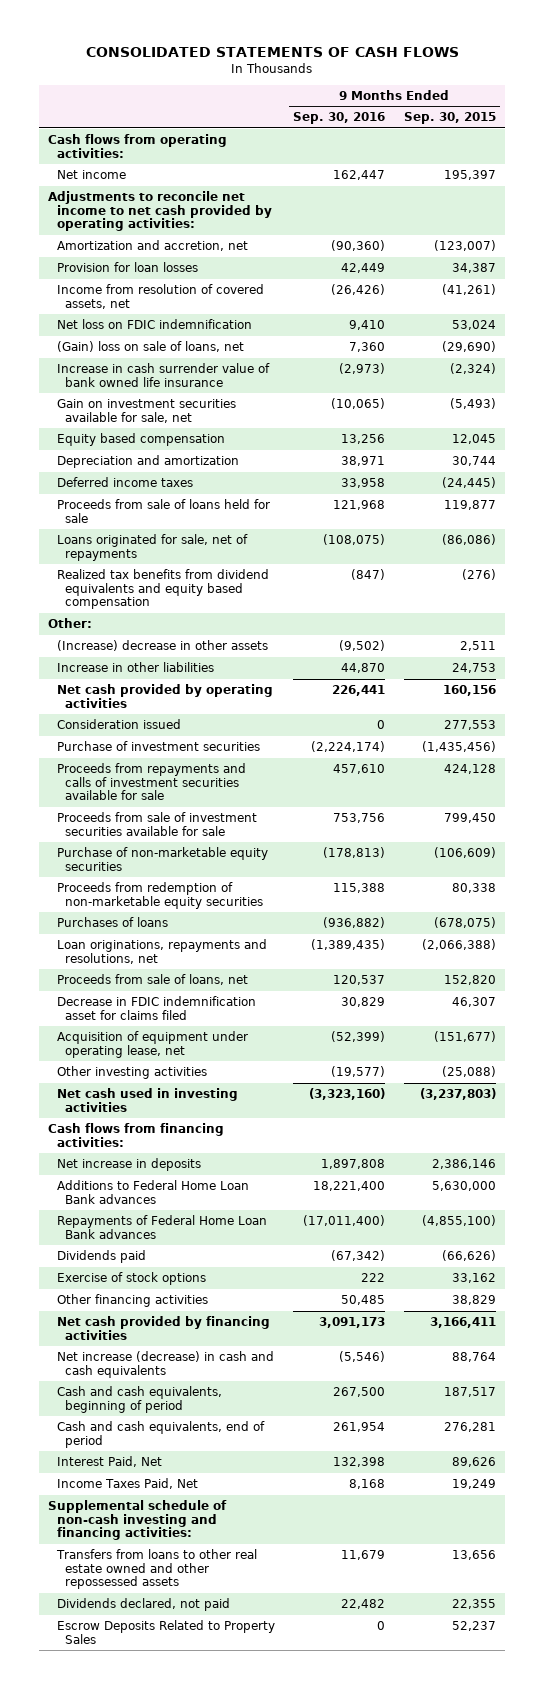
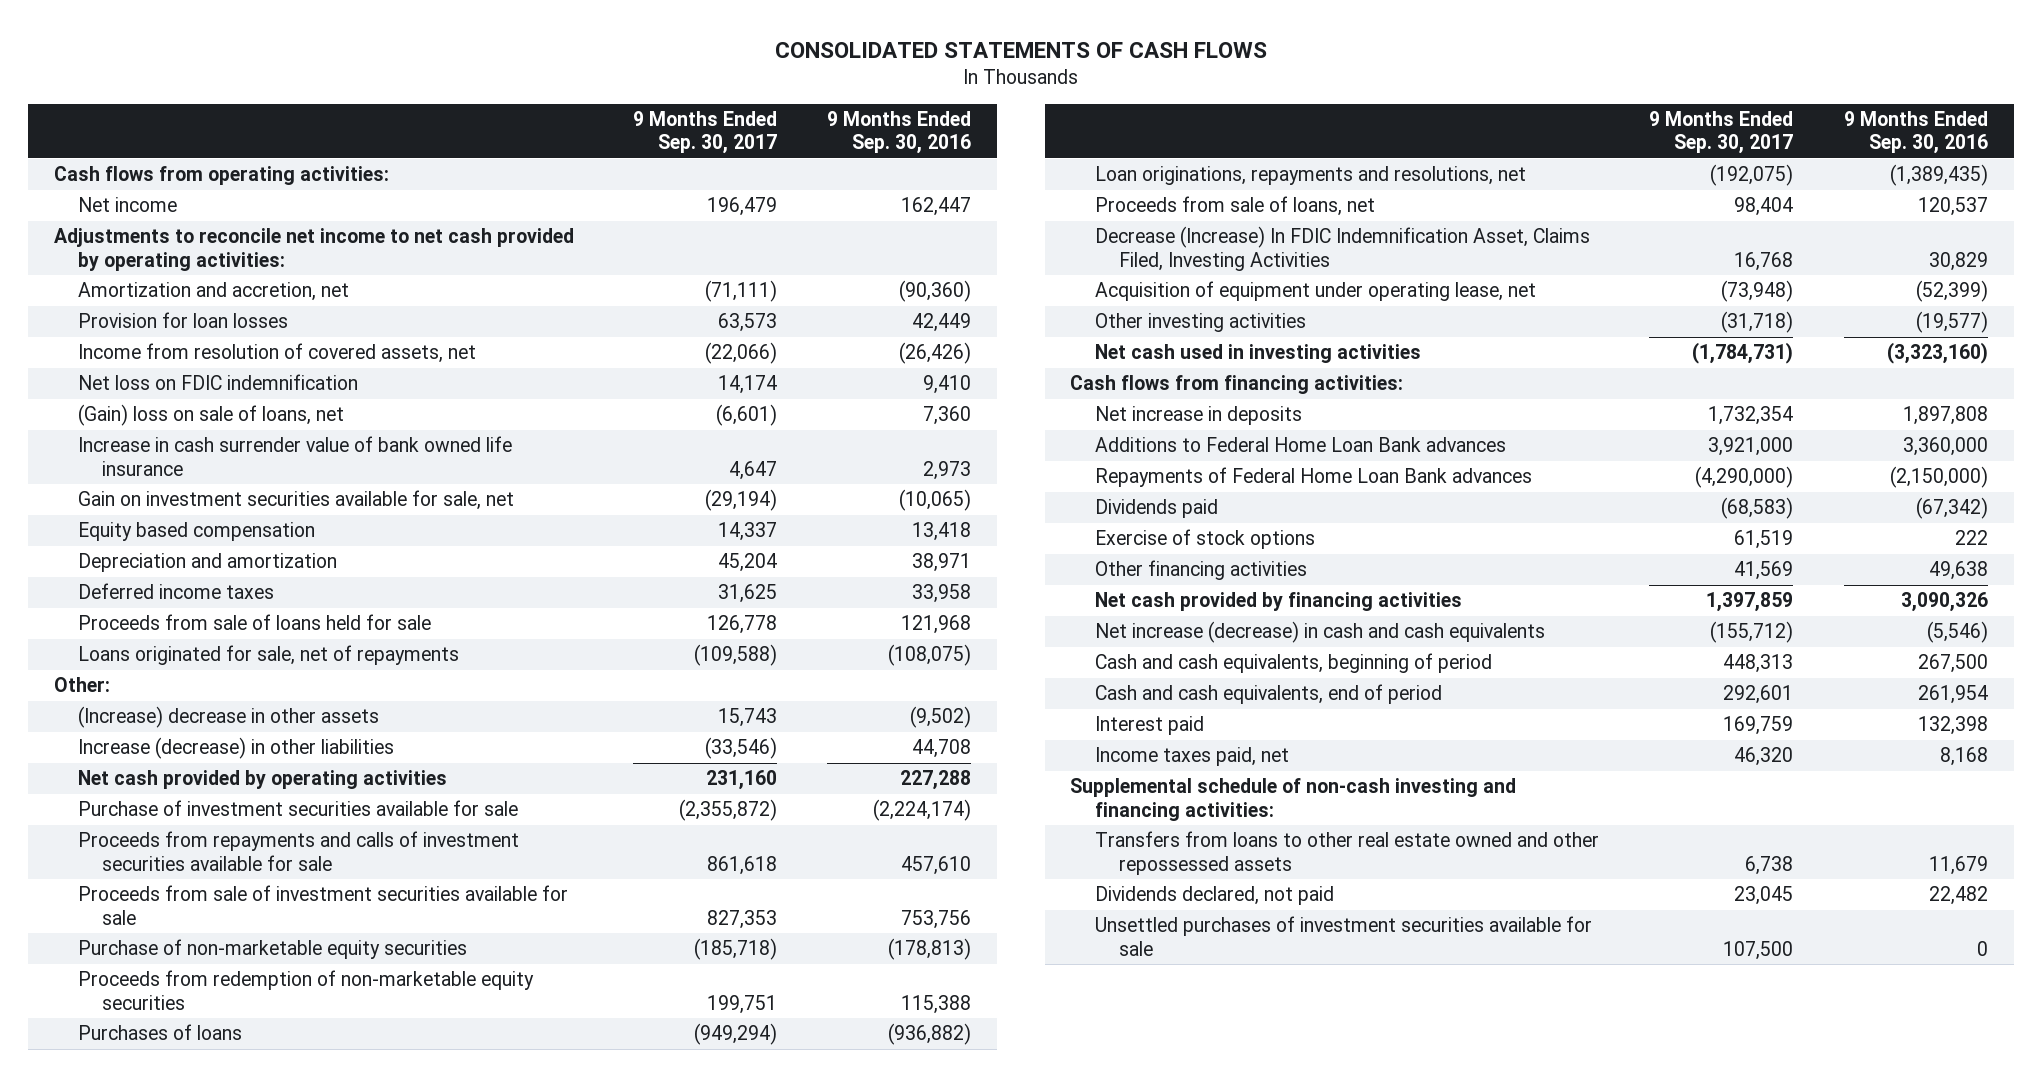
[403,112,496,125] Sep. 30, 2015 -> none
none -> [632,111,777,155] 9 Months Ended Sep. 30, 2017
[339,363,386,375] (2,973) -> [923,460,972,480] 2,973
[341,434,386,445] 13,256 -> [912,522,972,542] 13,418
[56,569,269,609] Realized tax benefits from dividend equivalents and equity based compensation -> none
[56,719,181,730] Consideration issued -> none
[56,662,214,673] Increase in other liabilities -> [77,737,394,760] Increase (decrease) in other liabilities
[341,663,386,674] 44,870 -> [912,739,972,759] 44,708
[332,685,386,697] 226,441 -> [900,770,972,791] 227,288
[56,741,260,752] Purchase of investment securities -> [77,800,518,817] Purchase of investment securities available for sale
[56,996,256,1020] Decrease in FDIC indemnification asset for claims filed -> [1094,226,1590,271] Decrease (Increase) In FDIC Indemnification Asset, Claims Filed, Investing Activities
[313,1181,386,1192] 18,221,400 -> [1903,437,1989,457] 3,360,000
[303,1215,386,1227] (17,011,400) -> [1890,466,1989,489] (2,150,000)
[341,1295,386,1306] 50,485 -> [1929,561,1989,581] 49,638
[319,1317,386,1329] 3,091,173 -> [1901,592,1989,613] 3,090,326
[56,1456,162,1468] Interest Paid, Net -> [1094,716,1204,736] Interest paid
[56,1478,198,1490] Income Taxes Paid, Net -> [1094,747,1289,767] Income taxes paid, net
[56,1620,275,1644] Escrow Deposits Related to Property Sales -> none
none -> [1094,916,1592,956] Unsettled purchases of investment securities available for sale

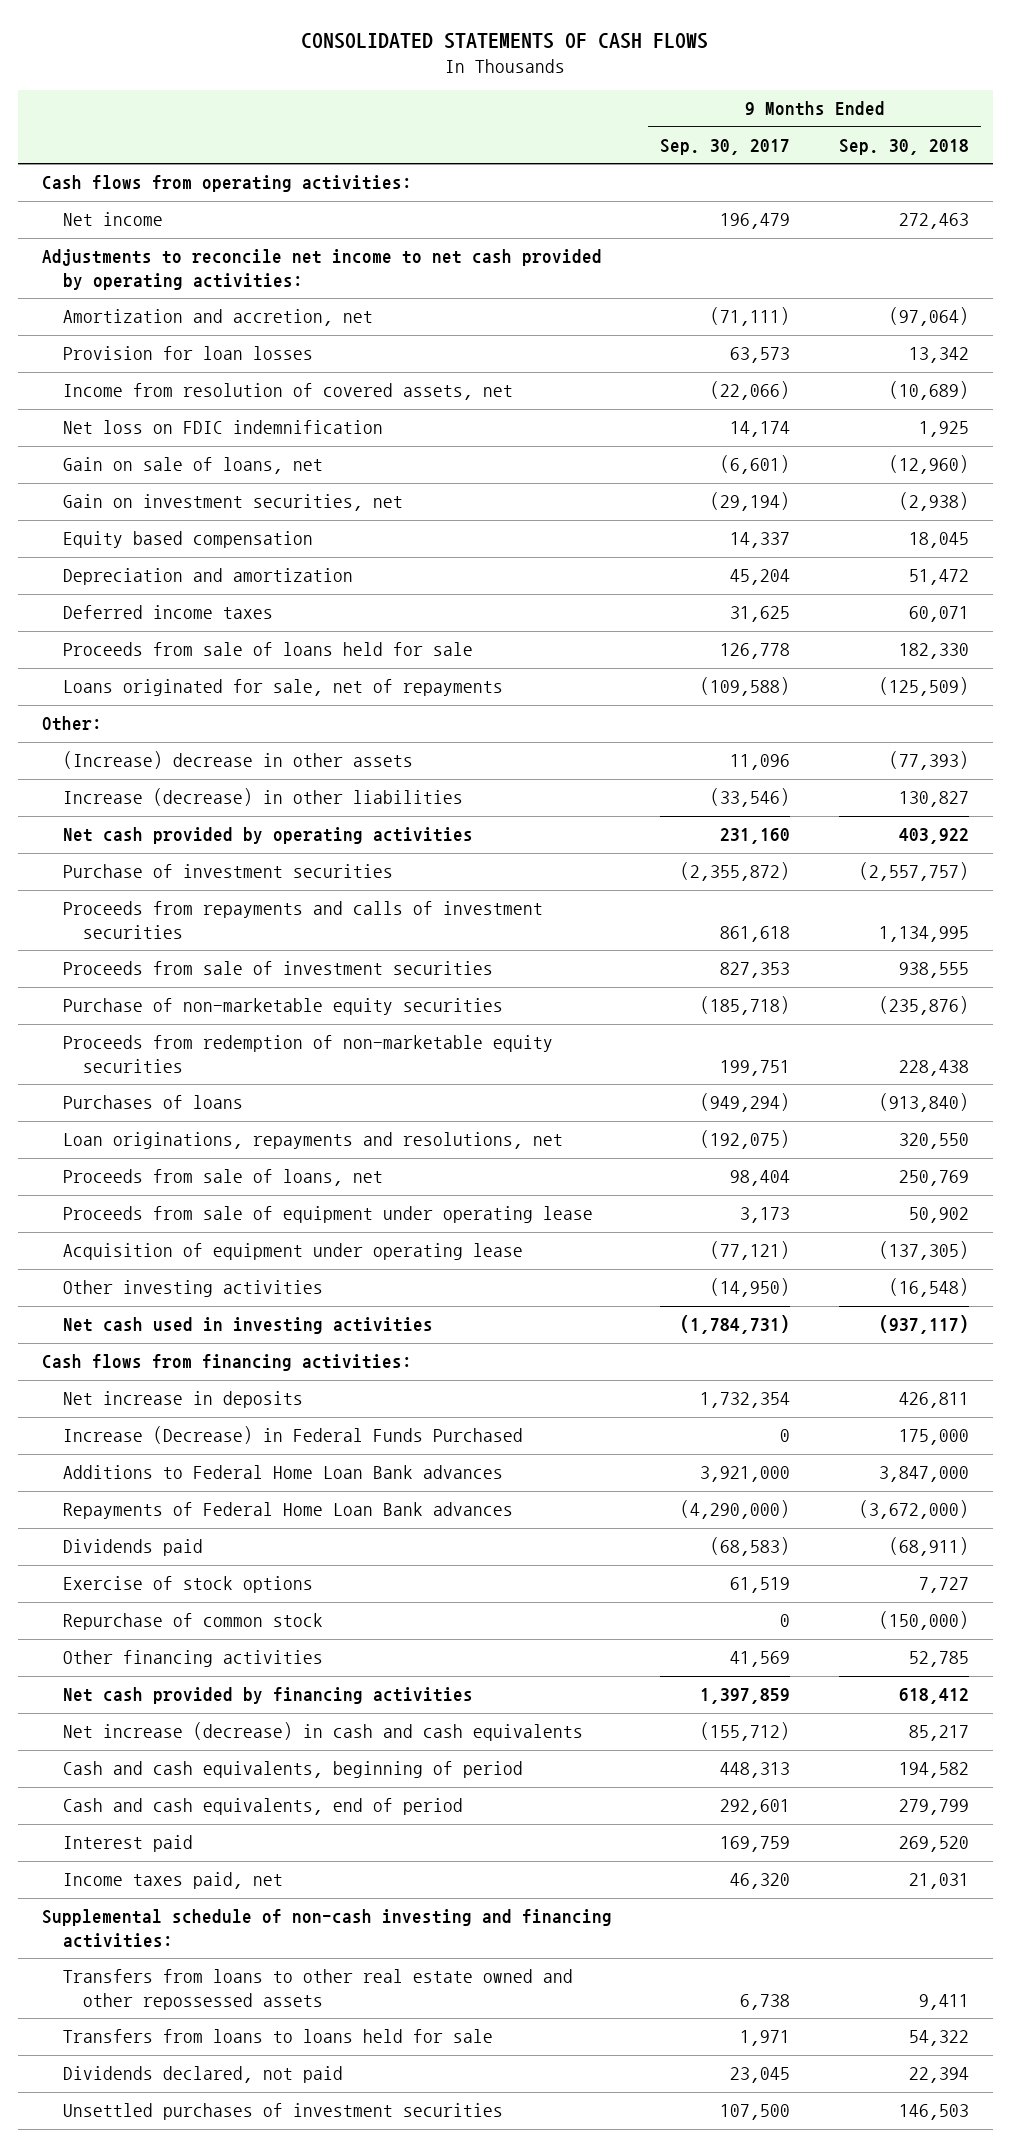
[827,111,972,155] 9 Months Ended Sep. 30, 2016 -> none
none -> [838,139,969,156] Sep. 30, 2018
[77,436,512,476] Increase in cash surrender value of bank owned life insurance -> none
[77,404,344,427] (Gain) loss on sale of loans, net -> [62,457,323,475] Gain on sale of loans, net
[77,490,514,511] Gain on investment securities available for sale, net -> [62,494,403,512] Gain on investment securities, net
[717,708,777,728] 15,743 -> [730,754,791,771] 11,096
[77,800,518,817] Purchase of investment securities available for sale -> [62,864,393,879] Purchase of investment securities
[77,831,519,871] Proceeds from repayments and calls of investment securities available for sale -> [62,901,543,939] Proceeds from repayments and calls of investment securities
[77,885,568,925] Proceeds from sale of investment securities available for sale -> [62,961,493,976] Proceeds from sale of investment securities
[1094,226,1590,271] Decrease (Increase) In FDIC Indemnification Asset, Claims Filed, Investing Activities -> none
none -> [62,1206,593,1224] Proceeds from sale of equipment under operating lease
[1094,281,1536,302] Acquisition of equipment under operating lease, net -> [62,1243,523,1261] Acquisition of equipment under operating lease
[1721,280,1794,303] (73,948) -> [710,1241,791,1261] (77,121)
[1721,311,1794,334] (31,718) -> [710,1278,791,1298] (14,950)
none -> [62,1426,523,1445] Increase (Decrease) in Federal Funds Purchased
none -> [62,1613,323,1631] Repurchase of common stock
none -> [62,2029,493,2044] Transfers from loans to loans held for sale
[1094,916,1592,956] Unsettled purchases of investment securities available for sale -> [62,2103,503,2121] Unsettled purchases of investment securities

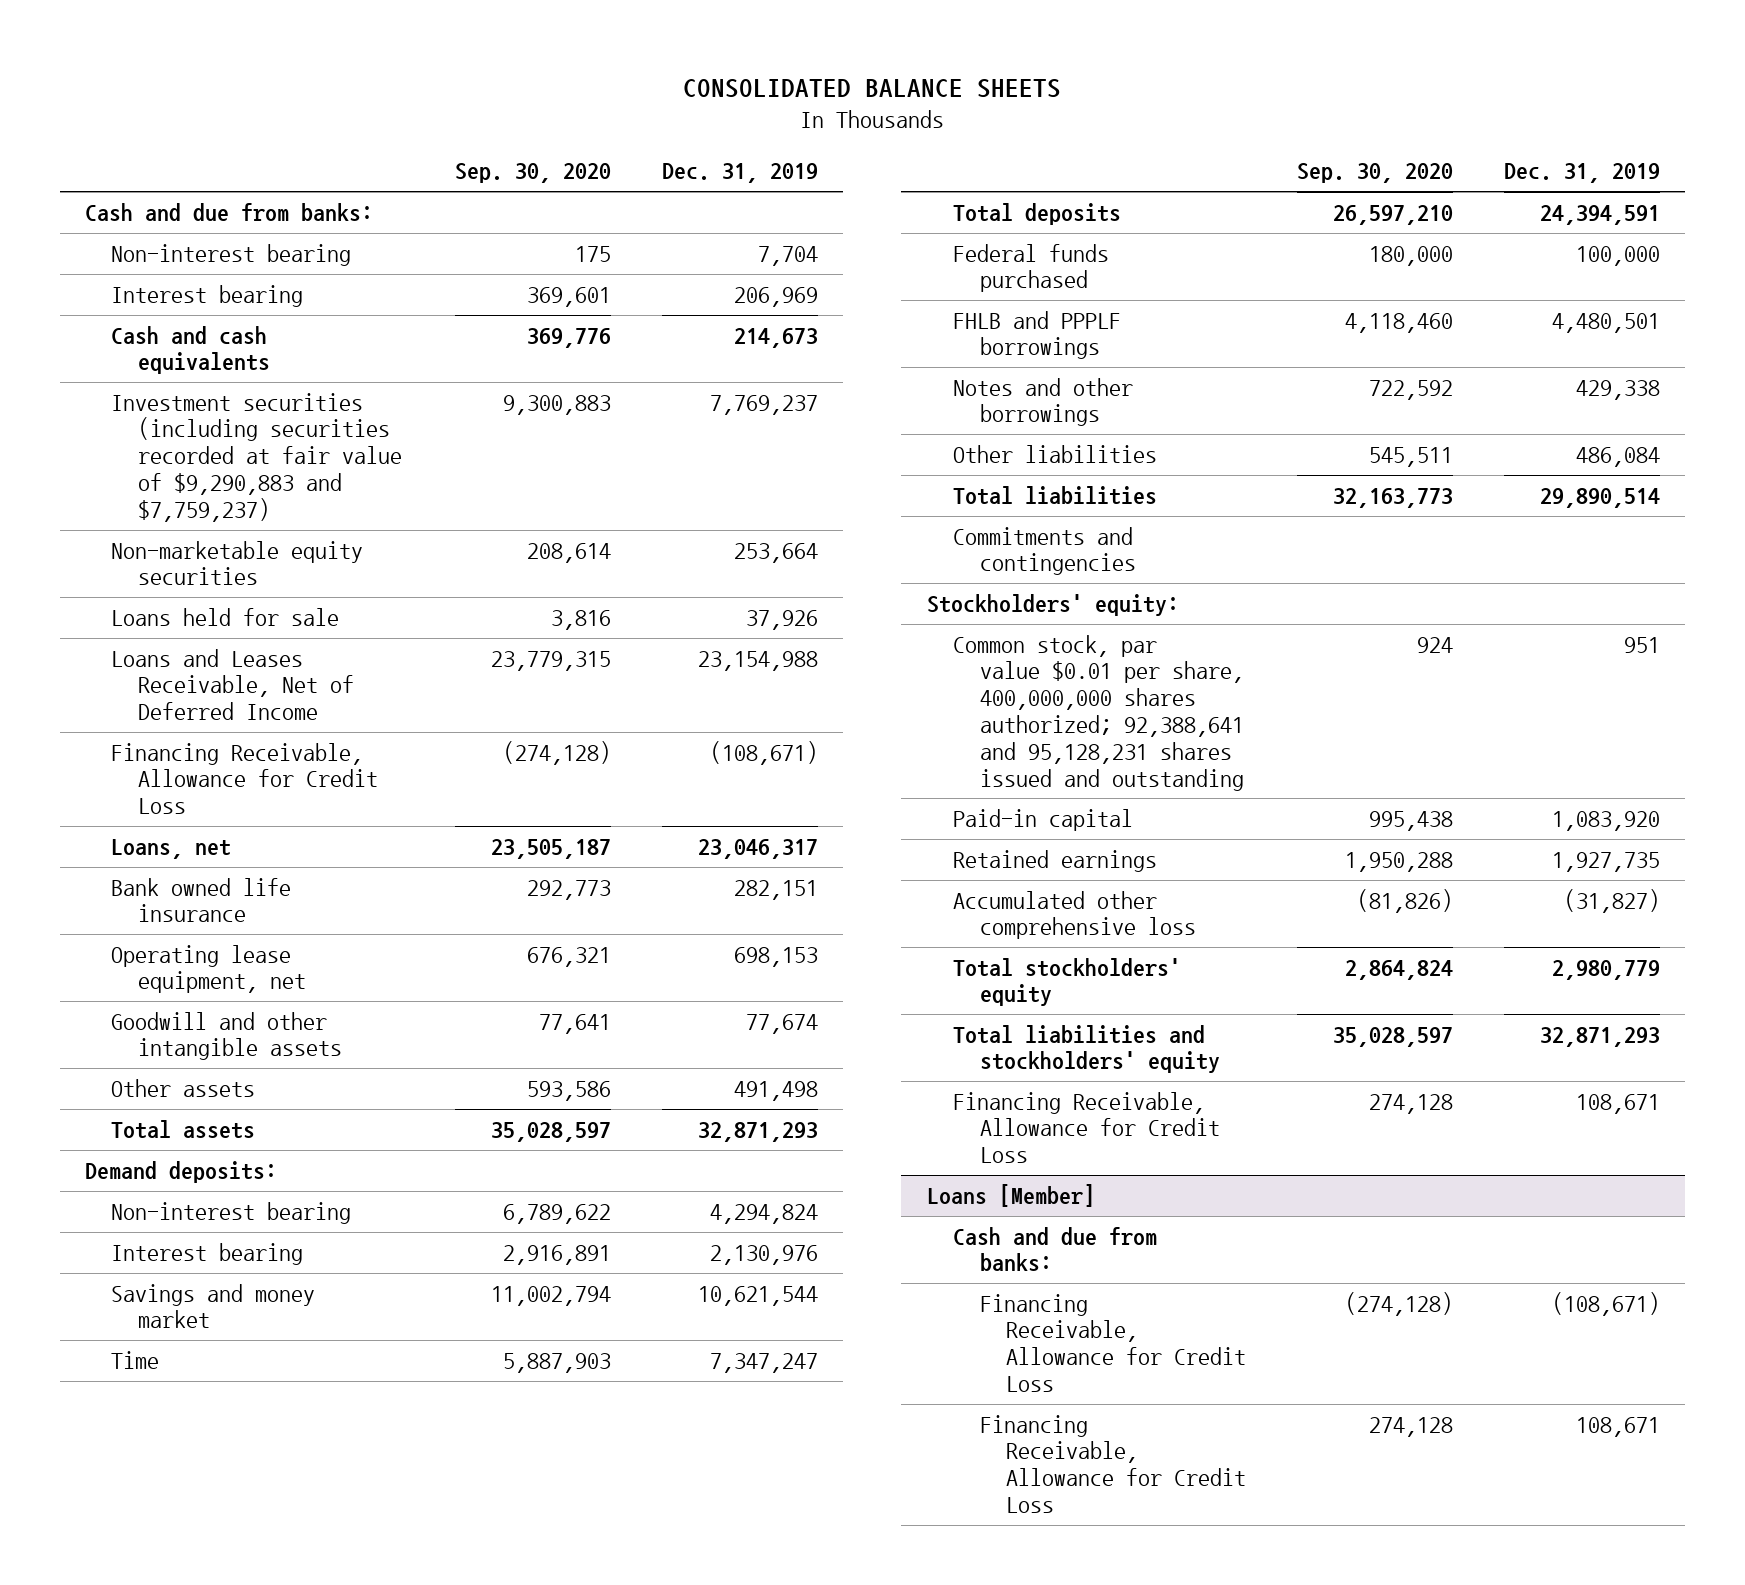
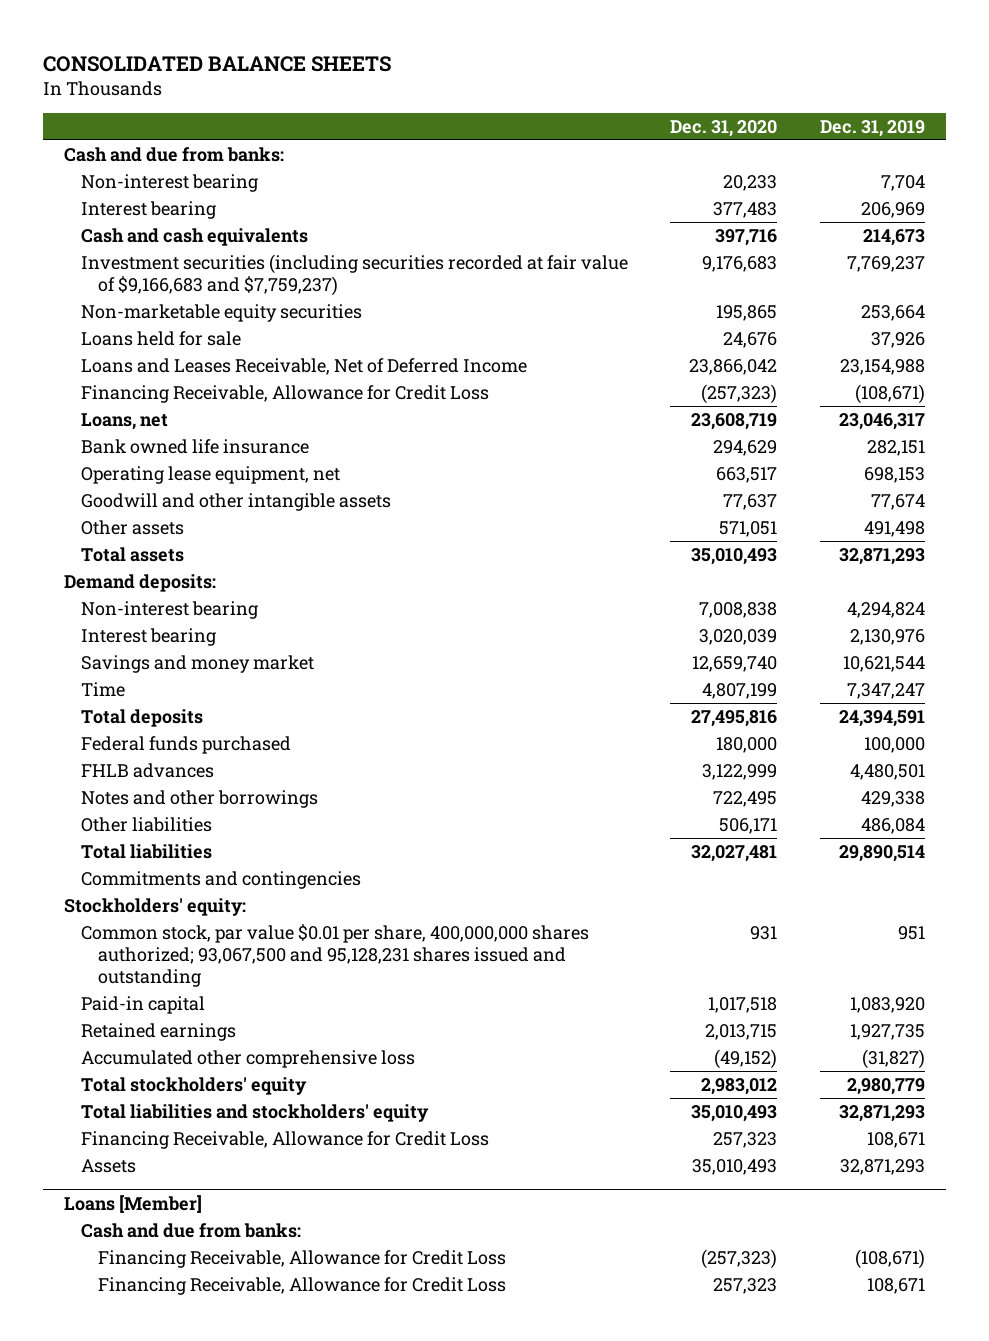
[454,163,611,184] Sep. 30, 2020 -> none
none -> [670,119,778,137] Dec. 31, 2020
[111,392,402,522] Investment securities (including securities recorded at fair value of $9,290,883 and $7,759,237) -> [80,254,628,297] Investment securities (including securities recorded at fair value of $9,166,683 and $7,759,237)
[953,310,1122,360] FHLB and PPPLF borrowings -> [80,763,214,779] FHLB advances
[953,634,1244,791] Common stock, par value $0.01 per share, 400,000,000 shares authorized; 92,388,641 and 95,128,231 shares issued and outstanding -> [80,924,589,987] Common stock, par value $0.01 per share, 400,000,000 shares authorized; 93,067,500 and 95,128,231 shares issued and outstanding
none -> [80,1159,136,1174] Assets

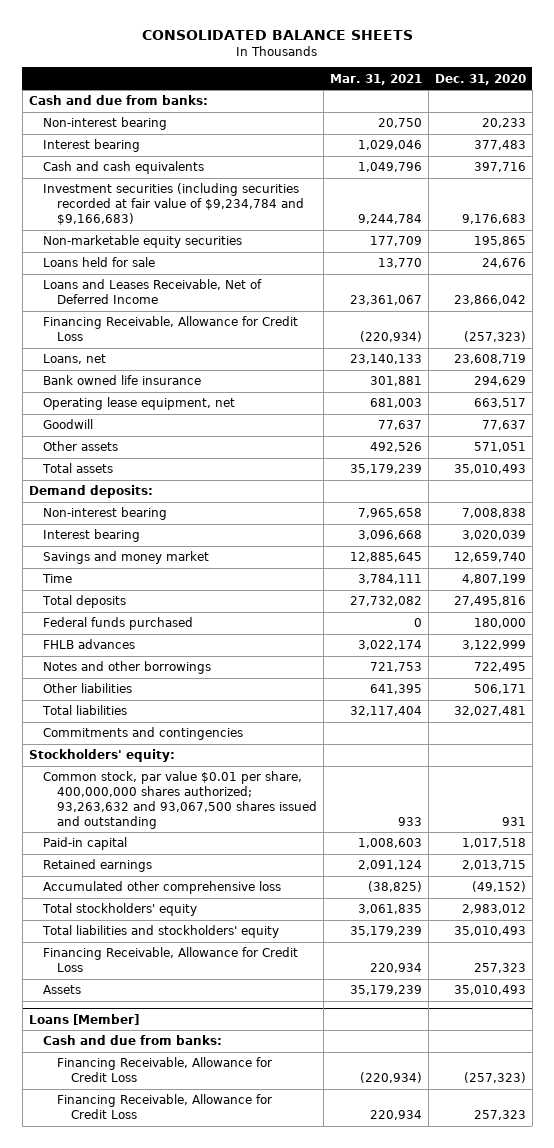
[819,119,925,137] Dec. 31, 2019 -> none
none -> [329,73,422,85] Mar. 31, 2021
[80,254,628,297] Investment securities (including securities recorded at fair value of $9,166,683 and $7,759,237) -> [42,183,304,225] Investment securities (including securities recorded at fair value of $9,234,784 and $9,166,683)
[80,493,391,512] Goodwill and other intangible assets -> [42,419,93,430] Goodwill
[80,924,589,987] Common stock, par value $0.01 per share, 400,000,000 shares authorized; 93,067,500 and 95,128,231 shares issued and outstanding -> [42,771,317,829] Common stock, par value $0.01 per share, 400,000,000 shares authorized; 93,263,632 and 93,067,500 shares issued and outstanding

